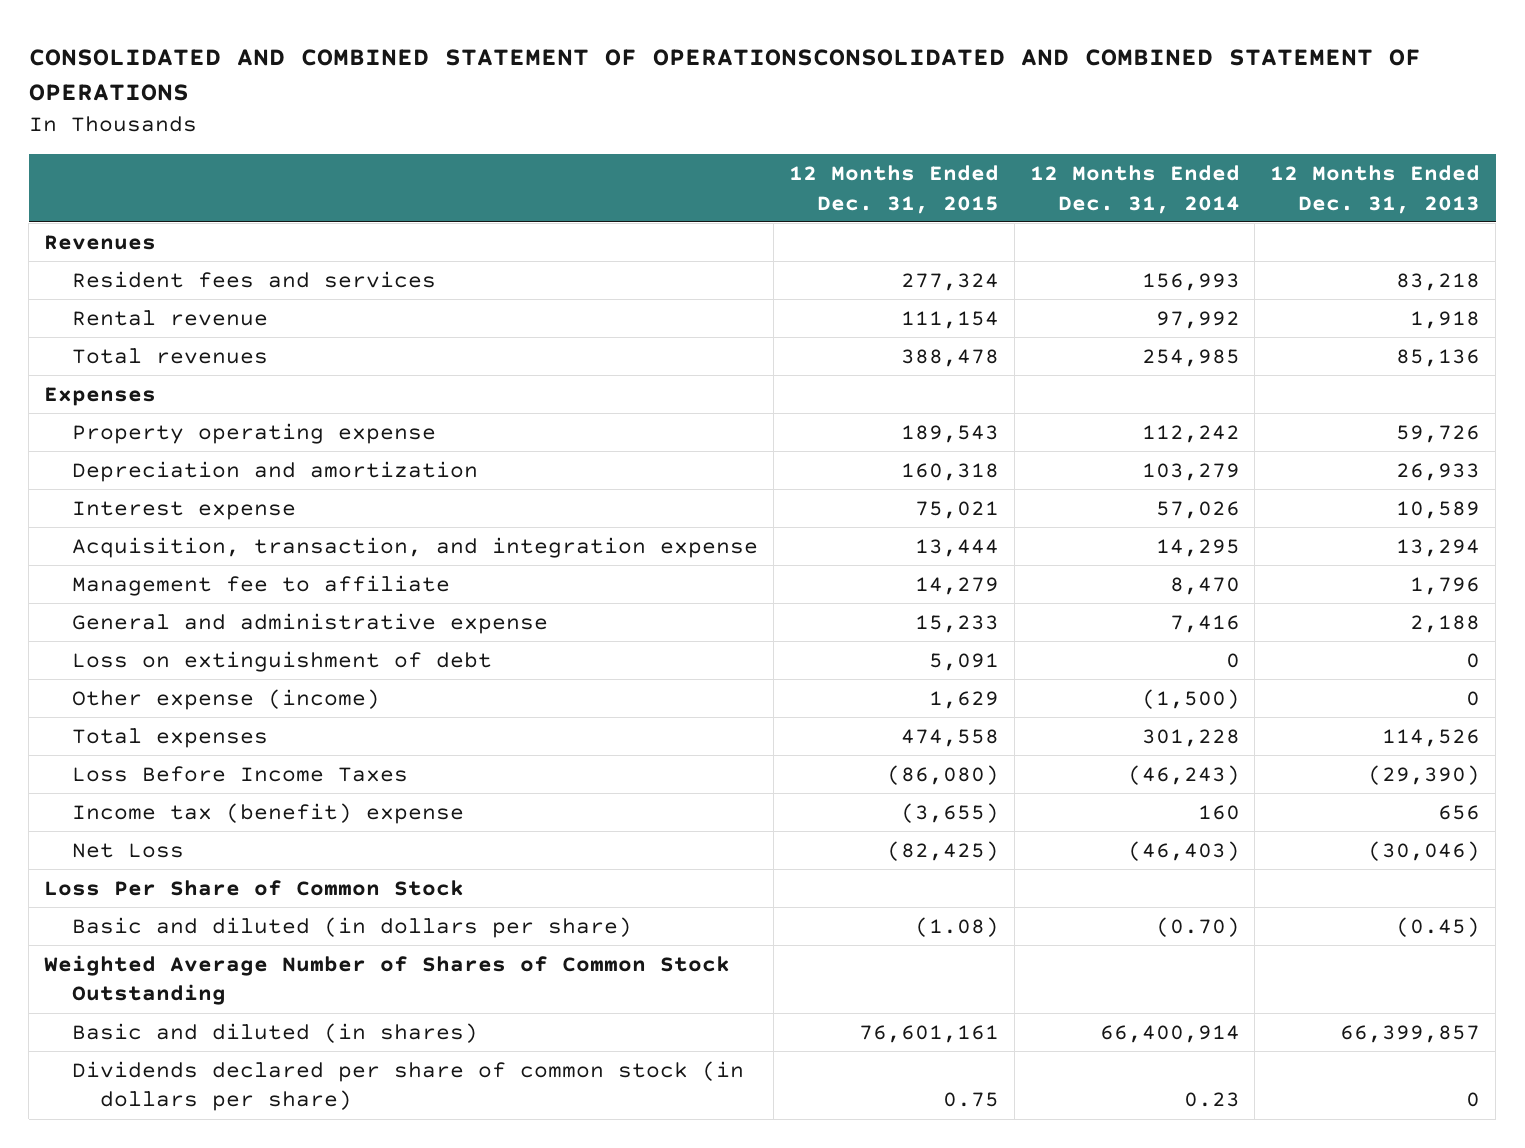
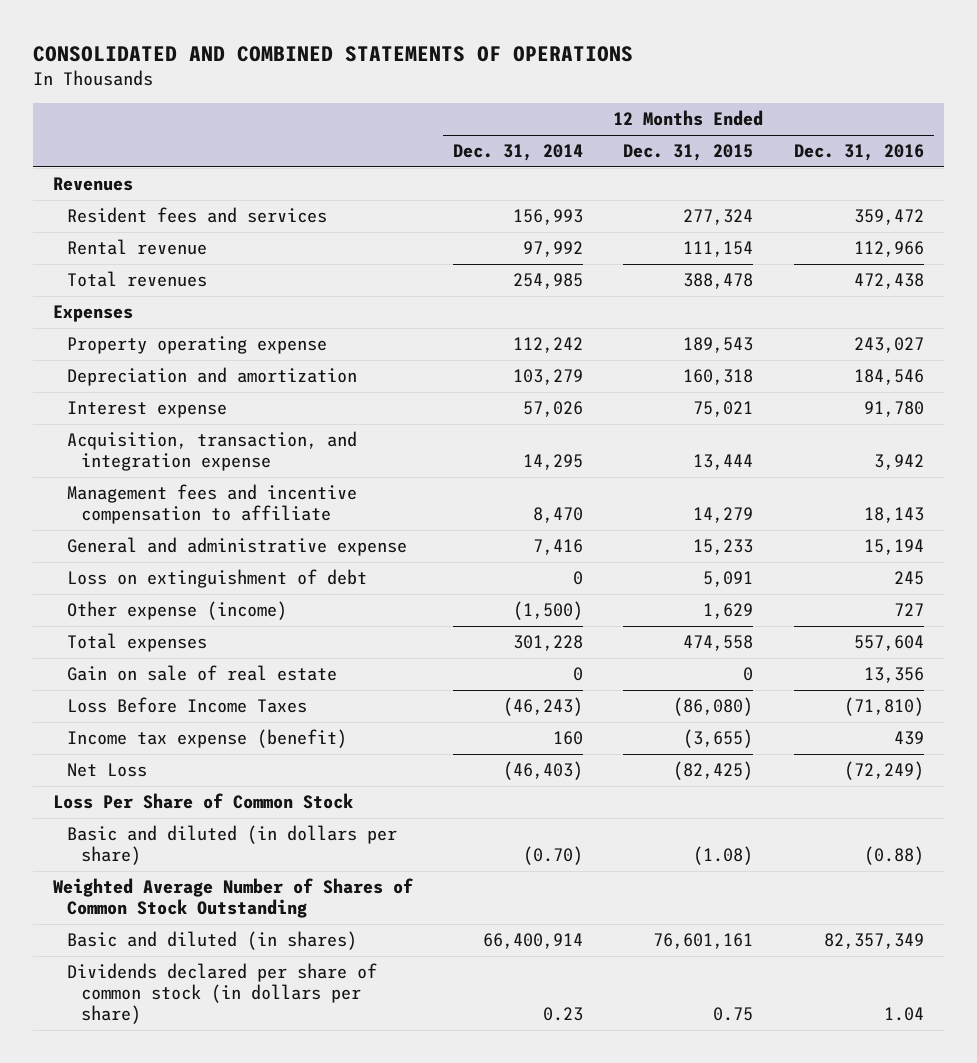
[28,48,1421,102] CONSOLIDATED AND COMBINED STATEMENT OF OPERATIONSCONSOLIDATED AND COMBINED STATEMENT OF OPERATIONS -> [32,45,633,62] CONSOLIDATED AND COMBINED STATEMENTS OF OPERATIONS
[1270,165,1481,214] 12 Months Ended Dec. 31, 2013 -> none
none -> [793,144,924,162] Dec. 31, 2016
[72,574,451,596] Management fee to affiliate -> [67,484,358,525] Management fees and incentive compensation to affiliate
none -> [67,665,338,682] Gain on sale of real estate
[72,802,465,824] Income tax (benefit) expense -> [67,729,348,749] Income tax expense (benefit)

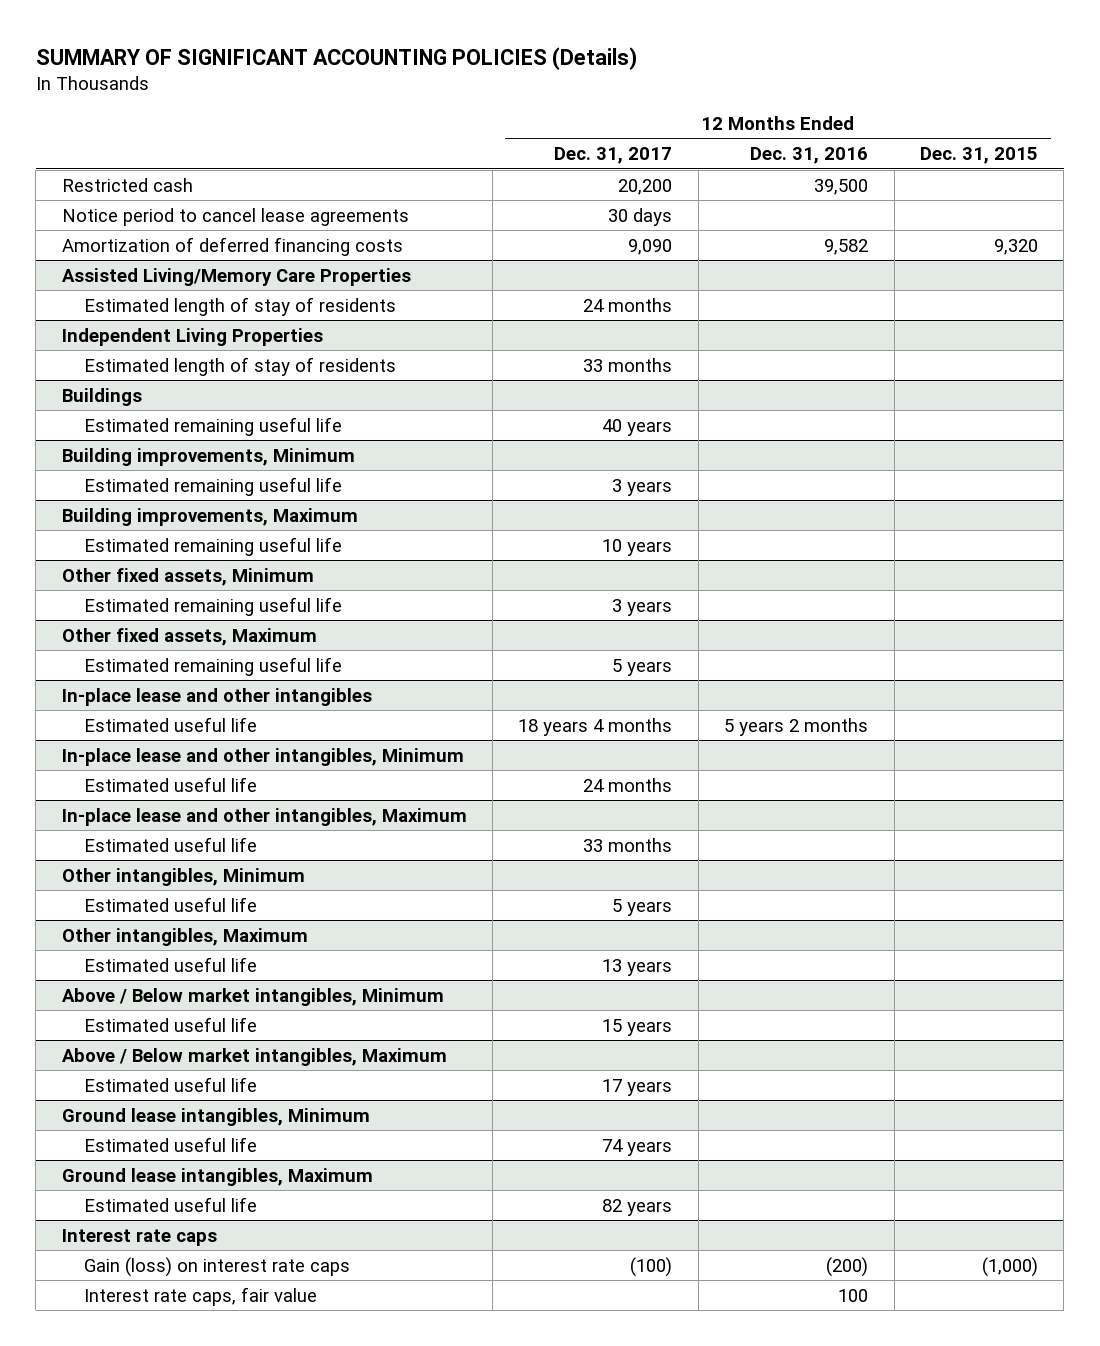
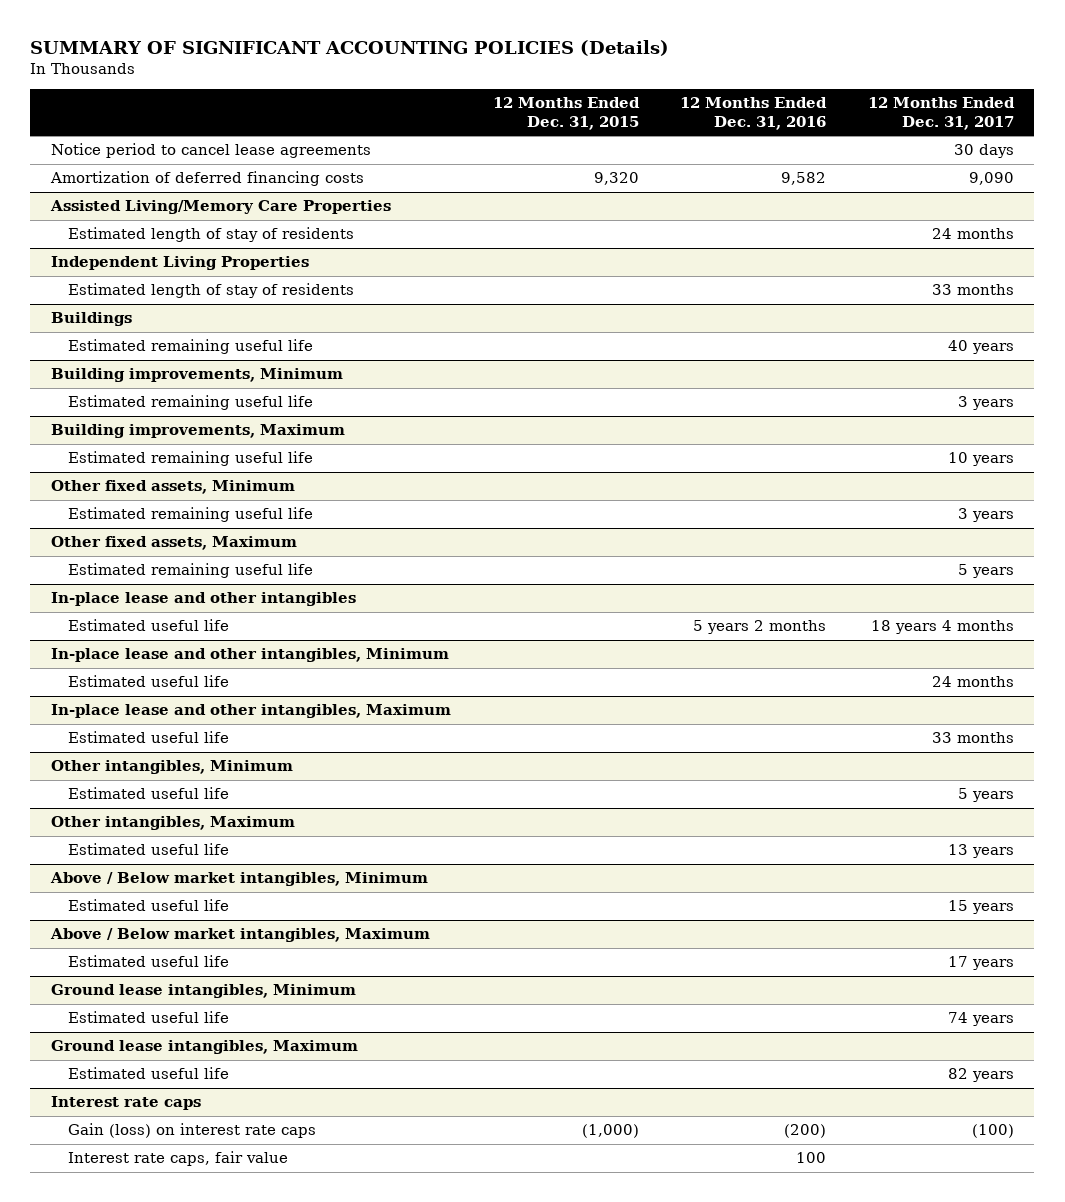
[61,177,193,192] Restricted cash -> none

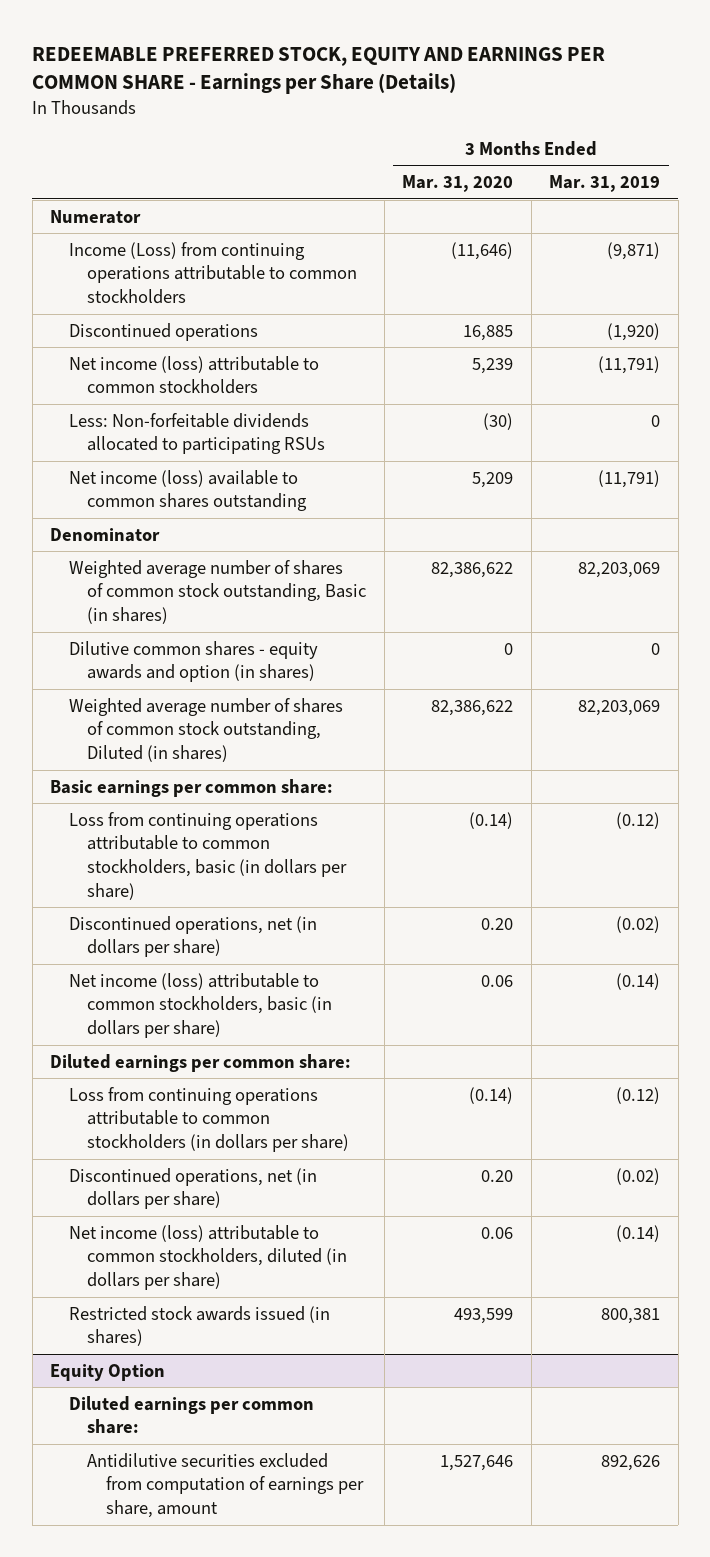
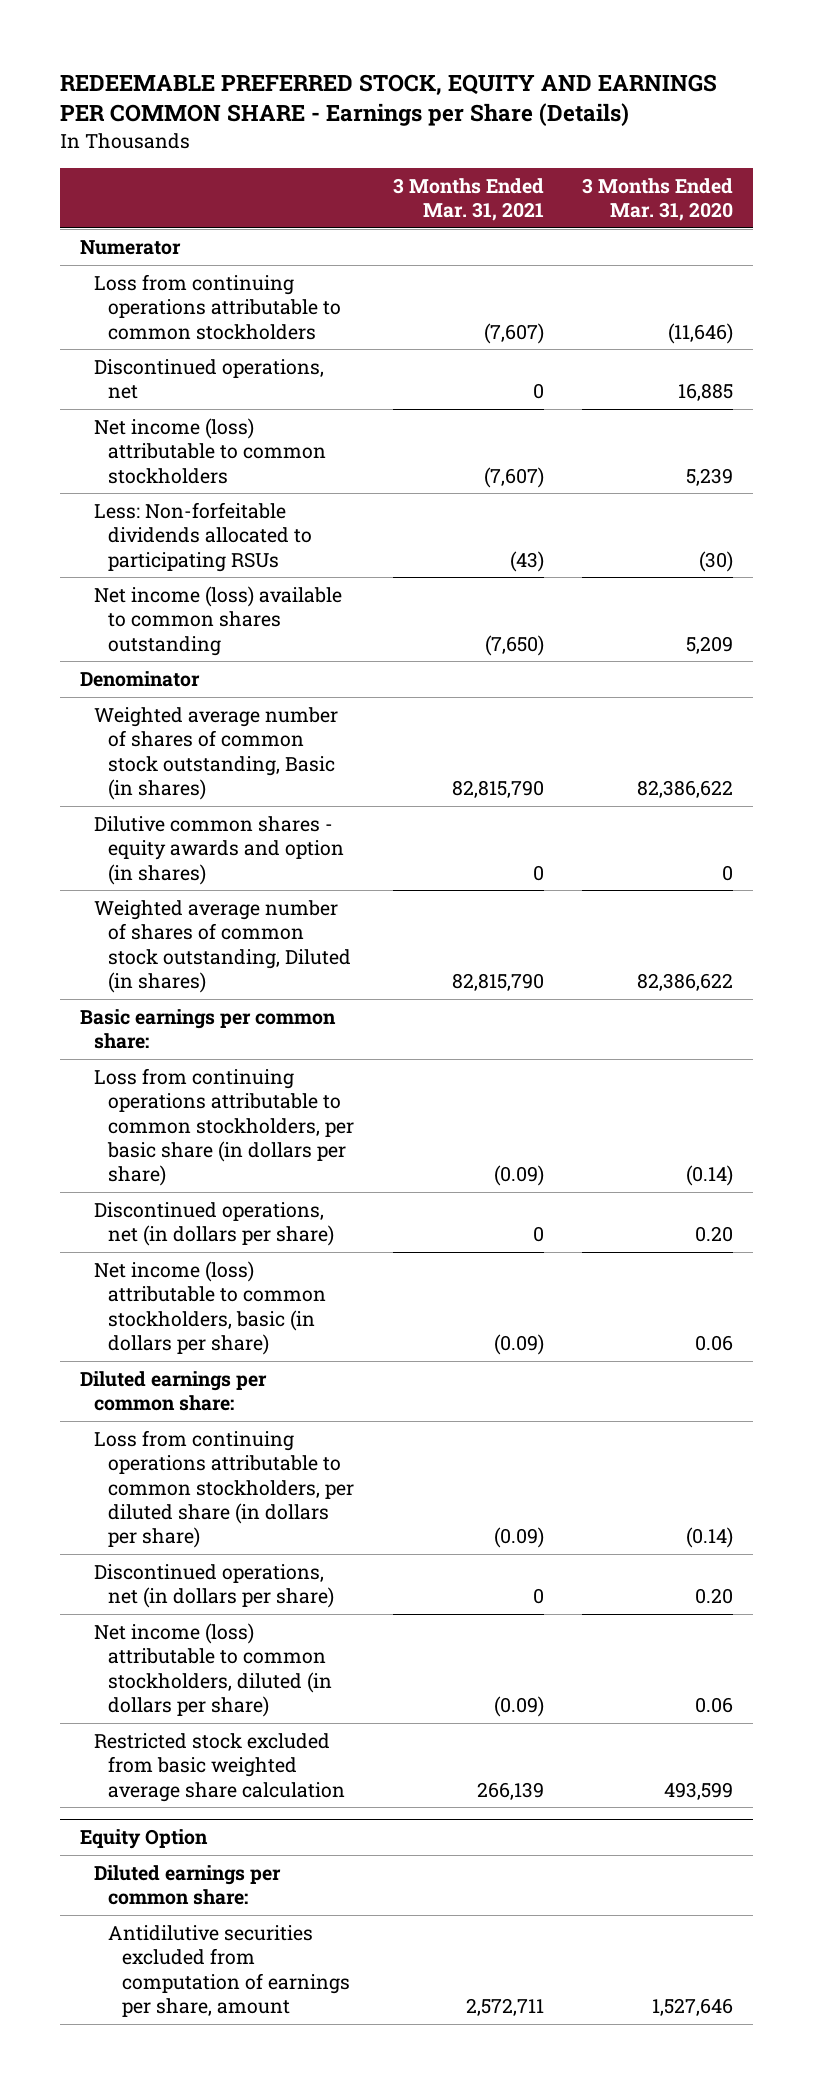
[549,175,661,193] Mar. 31, 2019 -> none
none -> [392,177,544,221] 3 Months Ended Mar. 31, 2021
[68,241,358,305] Income (Loss) from continuing operations attributable to common stockholders -> [93,273,342,340] Loss from continuing operations attributable to common stockholders
[68,322,258,341] Discontinued operations -> [93,358,324,400] Discontinued operations, net
[68,811,348,900] Loss from continuing operations attributable to common stockholders, basic (in dollars per share) -> [93,1067,355,1187] Loss from continuing operations attributable to common stockholders, per basic share (in dollars per share)
[68,1086,350,1153] Loss from continuing operations attributable to common stockholders (in dollars per share) -> [93,1429,355,1549] Loss from continuing operations attributable to common stockholders, per diluted share (in dollars per share)
[68,1305,330,1347] Restricted stock awards issued (in shares) -> [93,1732,346,1802] Restricted stock excluded from basic weighted average share calculation

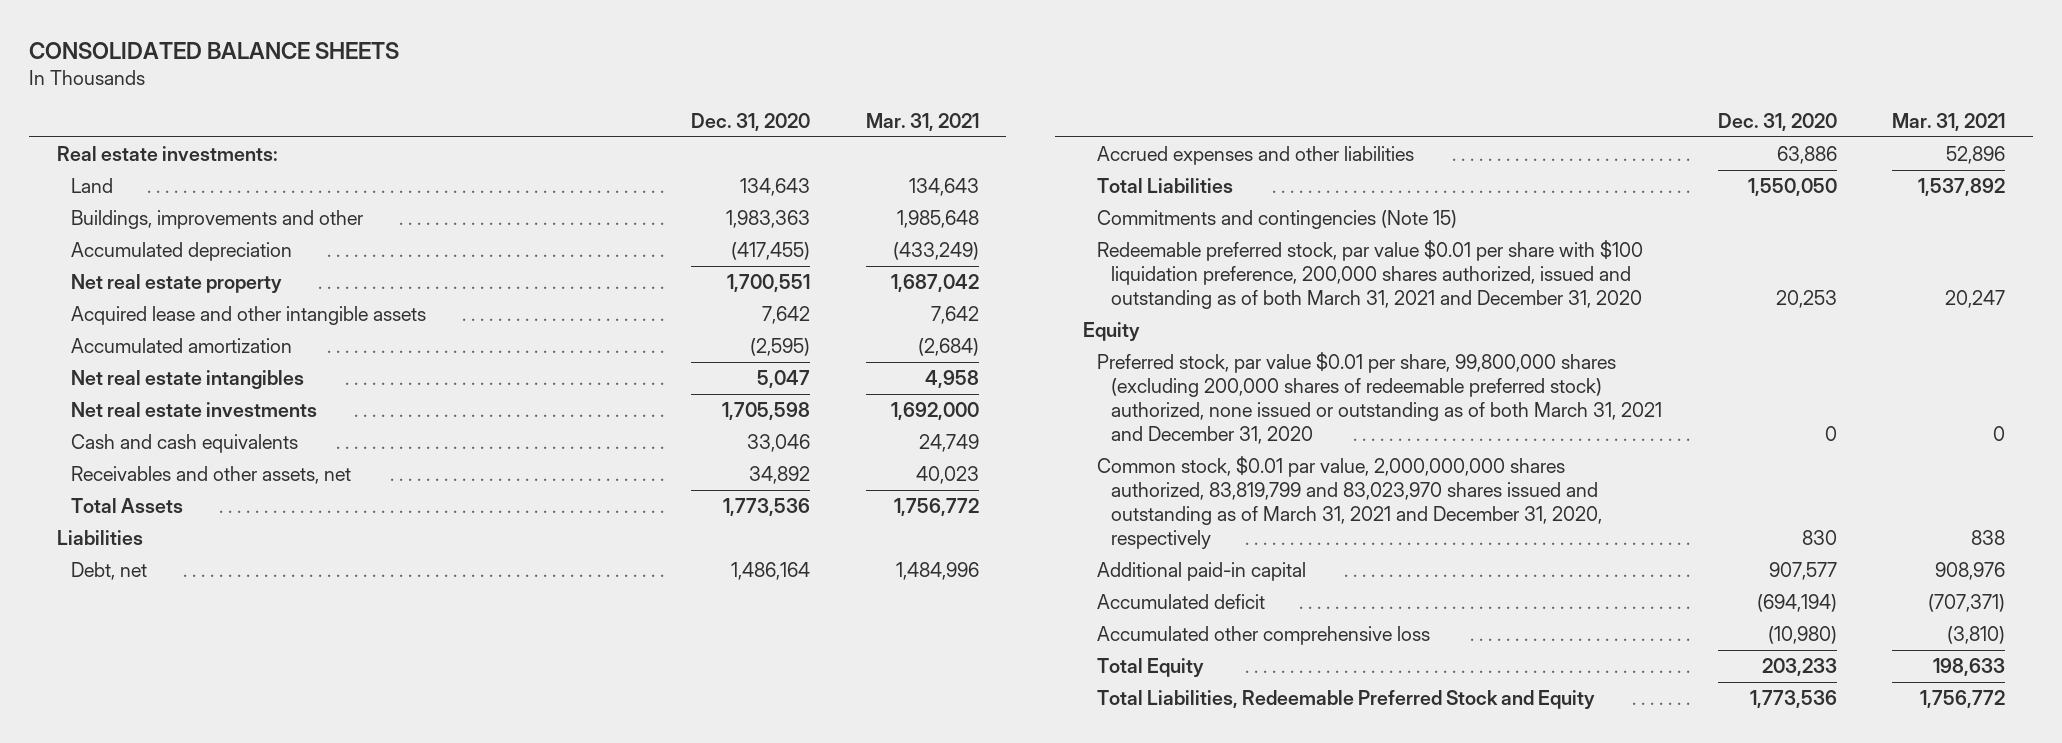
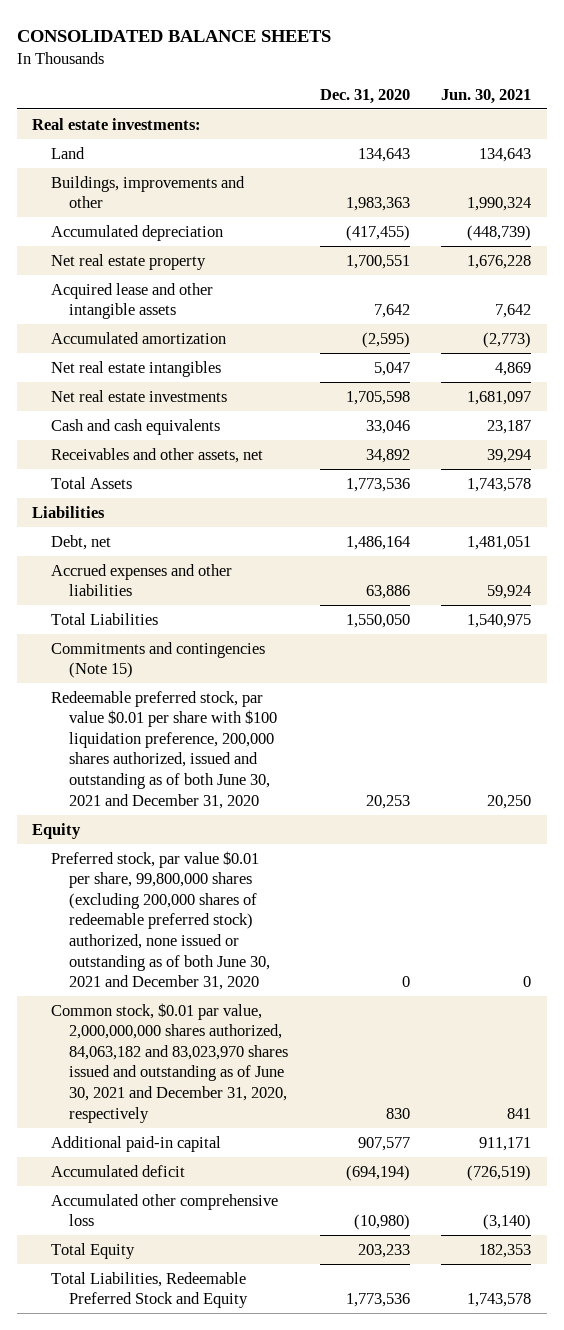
[865,113,979,132] Mar. 31, 2021 -> none
none -> [441,88,532,104] Jun. 30, 2021
[1097,240,1644,310] Redeemable preferred stock, par value $0.01 per share with $100 liquidation preference, 200,000 shares authorized, issued and outstanding as of both March 31, 2021 and December 31, 2020 -> [50,690,278,809] Redeemable preferred stock, par value $0.01 per share with $100 liquidation preference, 200,000 shares authorized, issued and outstanding as of both June 30, 2021 and December 31, 2020
[1097,352,1663,444] Preferred stock, par value $0.01 per share, 99,800,000 shares (excluding 200,000 shares of redeemable preferred stock) authorized, none issued or outstanding as of both March 31, 2021 and December 31, 2020 -> [50,850,271,991] Preferred stock, par value $0.01 per share, 99,800,000 shares (excluding 200,000 shares of redeemable preferred stock) authorized, none issued or outstanding as of both June 30, 2021 and December 31, 2020
[1097,456,1603,549] Common stock, $0.01 par value, 2,000,000,000 shares authorized, 83,819,799 and 83,023,970 shares issued and outstanding as of March 31, 2021 and December 31, 2020, respectively -> [50,1002,289,1123] Common stock, $0.01 par value, 2,000,000,000 shares authorized, 84,063,182 and 83,023,970 shares issued and outstanding as of June 30, 2021 and December 31, 2020, respectively

